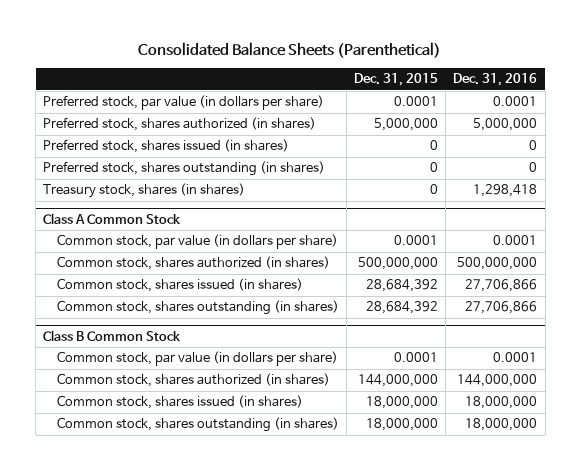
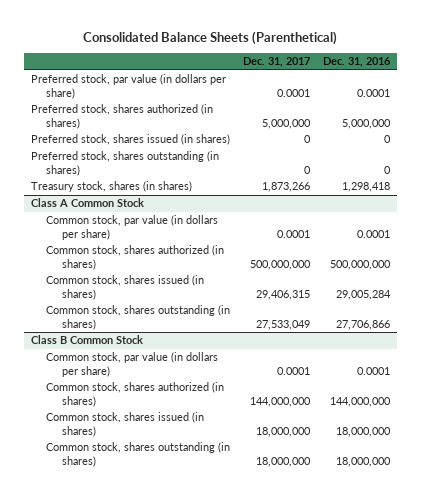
[354,73,439,87] Dec. 31, 2015 -> none
none -> [243,57,311,68] Dec. 31, 2017
[465,279,538,293] 27,706,866 -> [336,290,392,301] 29,005,284

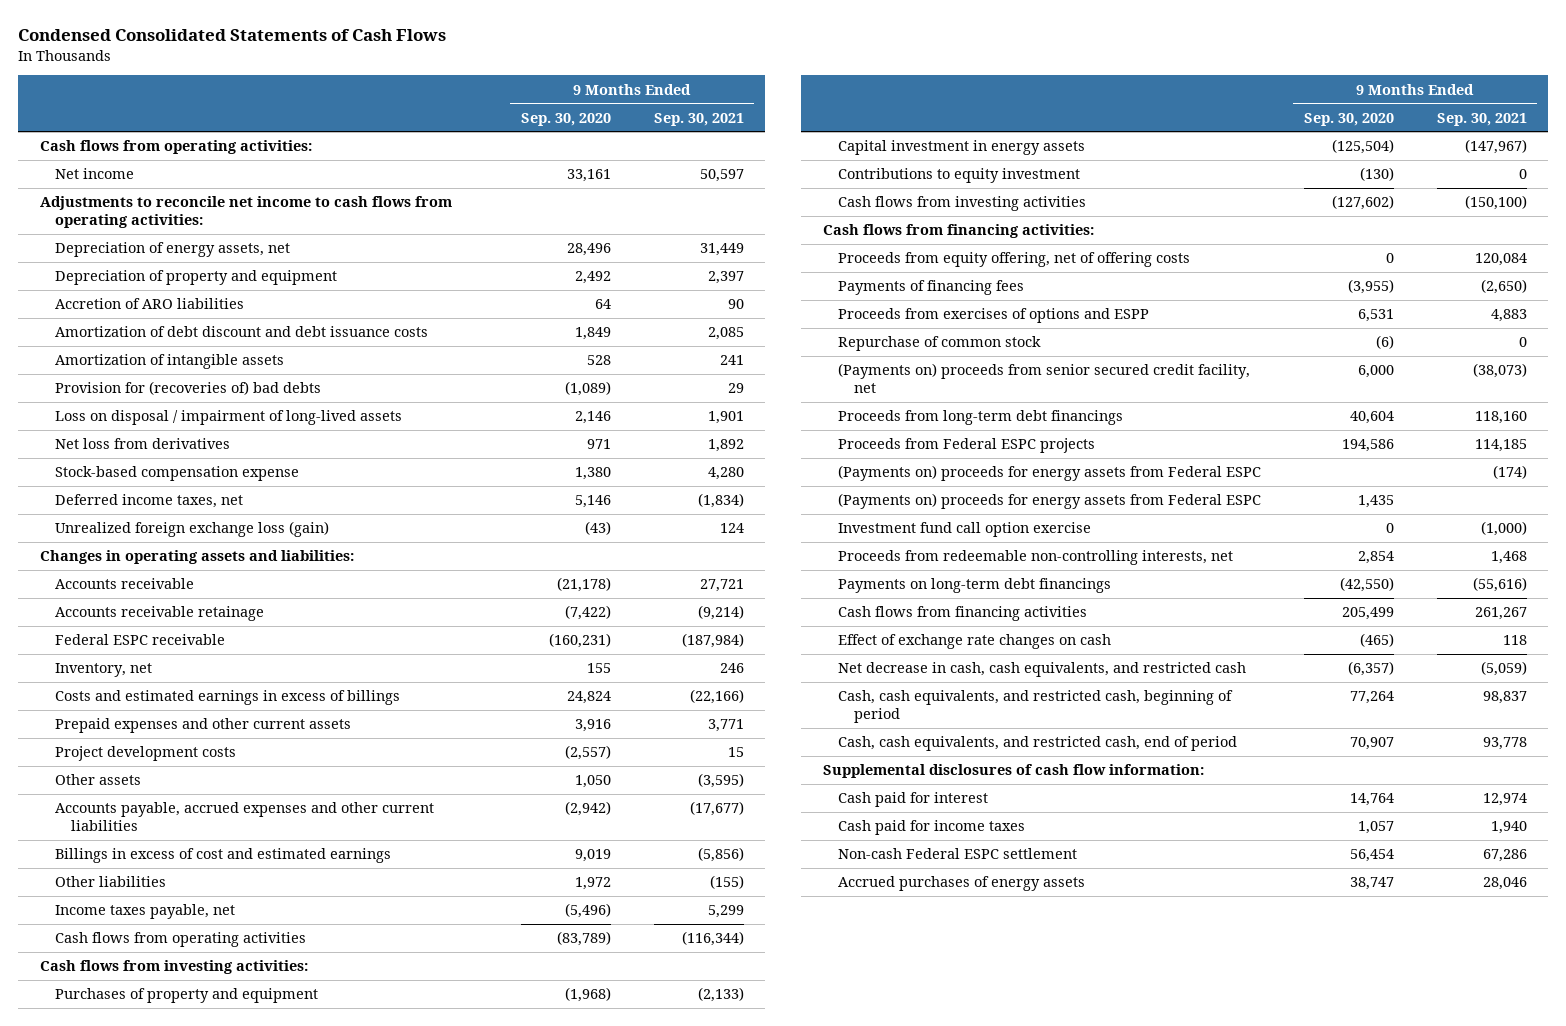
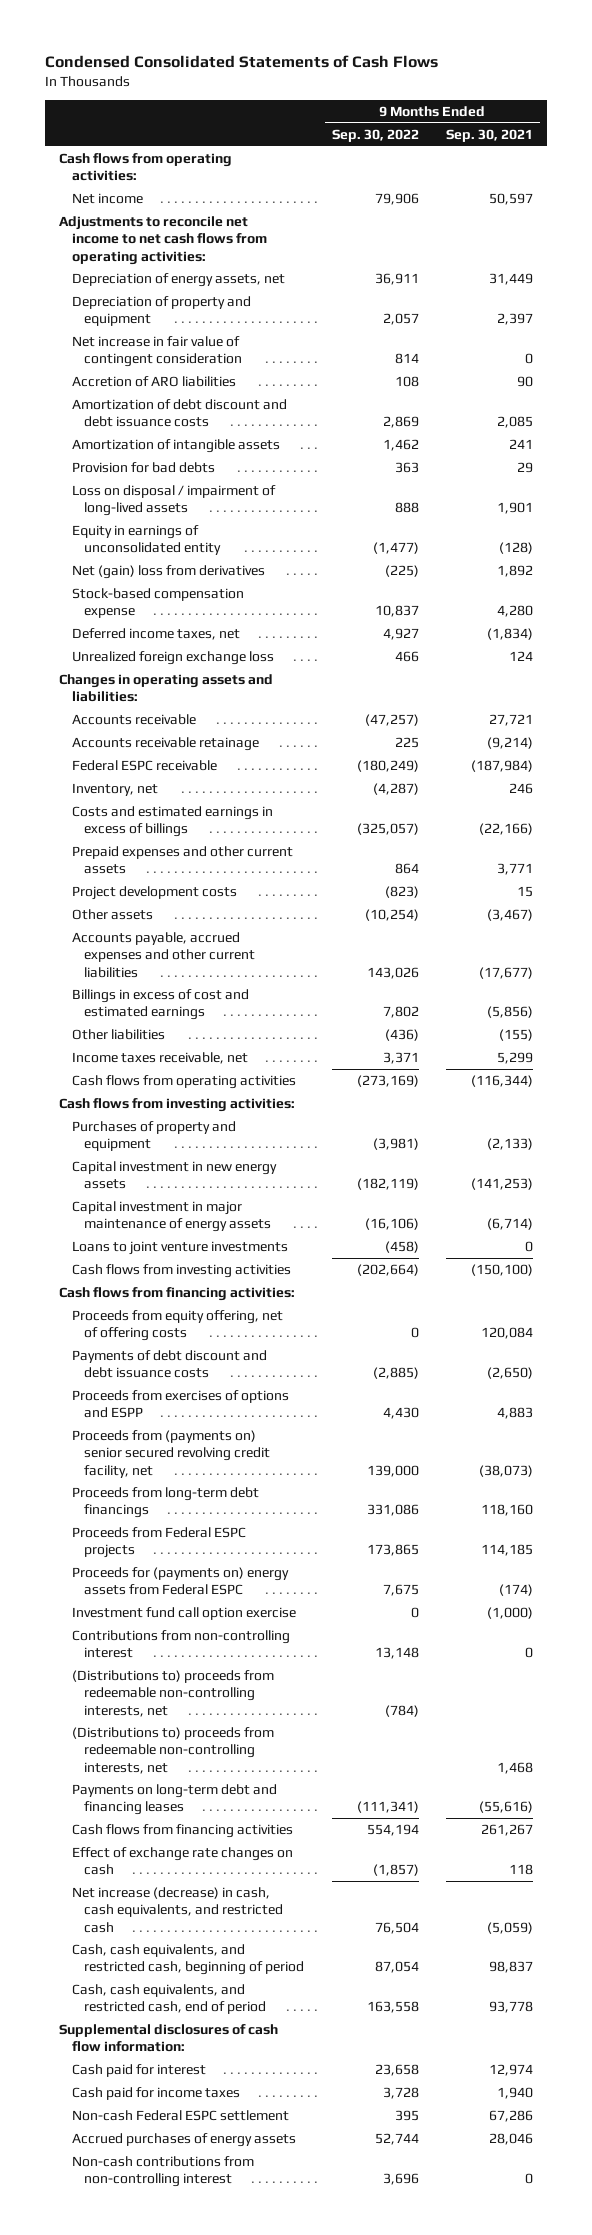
[520,112,611,126] Sep. 30, 2020 -> none
none -> [331,128,419,142] Sep. 30, 2022
[39,196,452,229] Adjustments to reconcile net income to cash flows from operating activities: -> [59,215,267,265] Adjustments to reconcile net income to net cash flows from operating activities:
none -> [71,335,243,368] Net increase in fair value of contingent consideration
[55,381,322,396] Provision for (recoveries of) bad debts -> [71,461,215,473] Provision for bad debts
none -> [71,524,222,556] Equity in earnings of unconsolidated entity
[55,438,231,450] Net loss from derivatives -> [71,564,265,579] Net (gain) loss from derivatives
[55,521,330,538] Unrealized foreign exchange loss (gain) -> [71,650,274,665] Unrealized foreign exchange loss
[697,773,744,789] (3,595) -> [487,908,534,921] (3,467)
[55,904,236,920] Income taxes payable, net -> [71,1051,248,1064] Income taxes receivable, net
[838,168,1081,184] Contributions to equity investment -> none
[838,140,1086,156] Capital investment in energy assets -> [71,1160,277,1190] Capital investment in new energy assets
[1464,139,1527,155] (147,967) -> [471,1178,534,1191] (141,253)
none -> [71,1200,272,1233] Capital investment in major maintenance of energy assets
none -> [71,1240,288,1255] Loans to joint venture investments
[838,280,1025,296] Payments of financing fees -> [71,1349,267,1379] Payments of debt discount and debt issuance costs
[838,336,1042,352] Repurchase of common stock -> none
[838,363,1251,394] (Payments on) proceeds from senior secured credit facility, net -> [71,1429,271,1478] Proceeds from (payments on) senior secured revolving credit facility, net
[838,493,1262,510] (Payments on) proceeds for energy assets from Federal ESPC -> none
[838,465,1262,482] (Payments on) proceeds for energy assets from Federal ESPC -> [71,1566,289,1596] Proceeds for (payments on) energy assets from Federal ESPC
none -> [71,1629,290,1659] Contributions from non-controlling interest
none -> [71,1669,274,1717] (Distributions to) proceeds from redeemable non-controlling interests, net
[838,550,1234,566] Proceeds from redeemable non-controlling interests, net -> [71,1726,274,1774] (Distributions to) proceeds from redeemable non-controlling interests, net
[838,578,1112,594] Payments on long-term debt financings -> [71,1783,277,1816] Payments on long-term debt and financing leases
[838,662,1247,678] Net decrease in cash, cash equivalents, and restricted cash -> [71,1886,284,1933] Net increase (decrease) in cash, cash equivalents, and restricted cash
none -> [71,2155,254,2188] Non-cash contributions from non-controlling interest

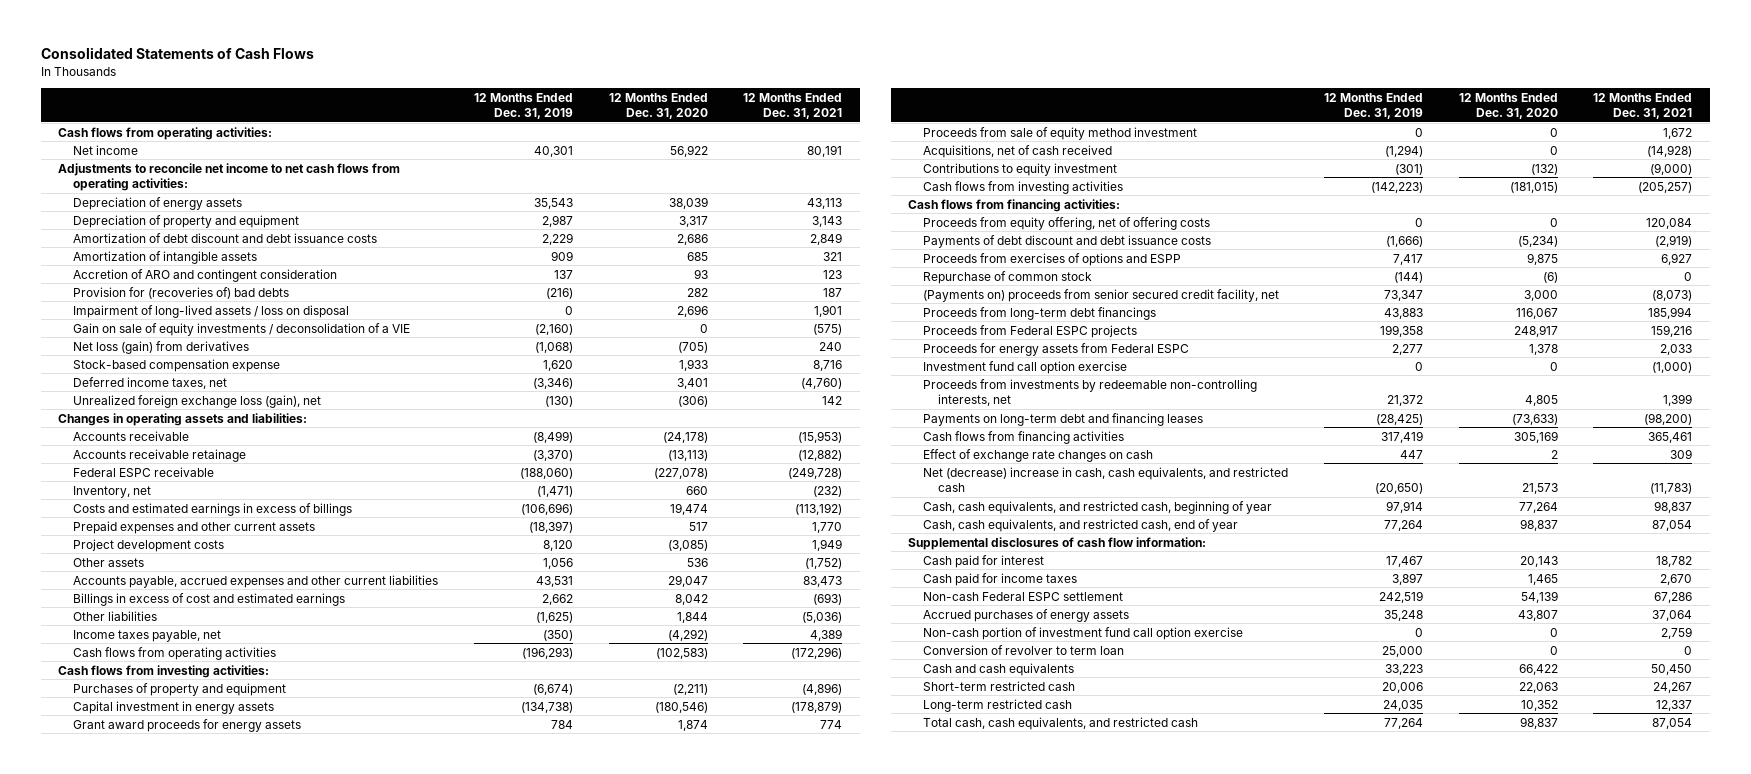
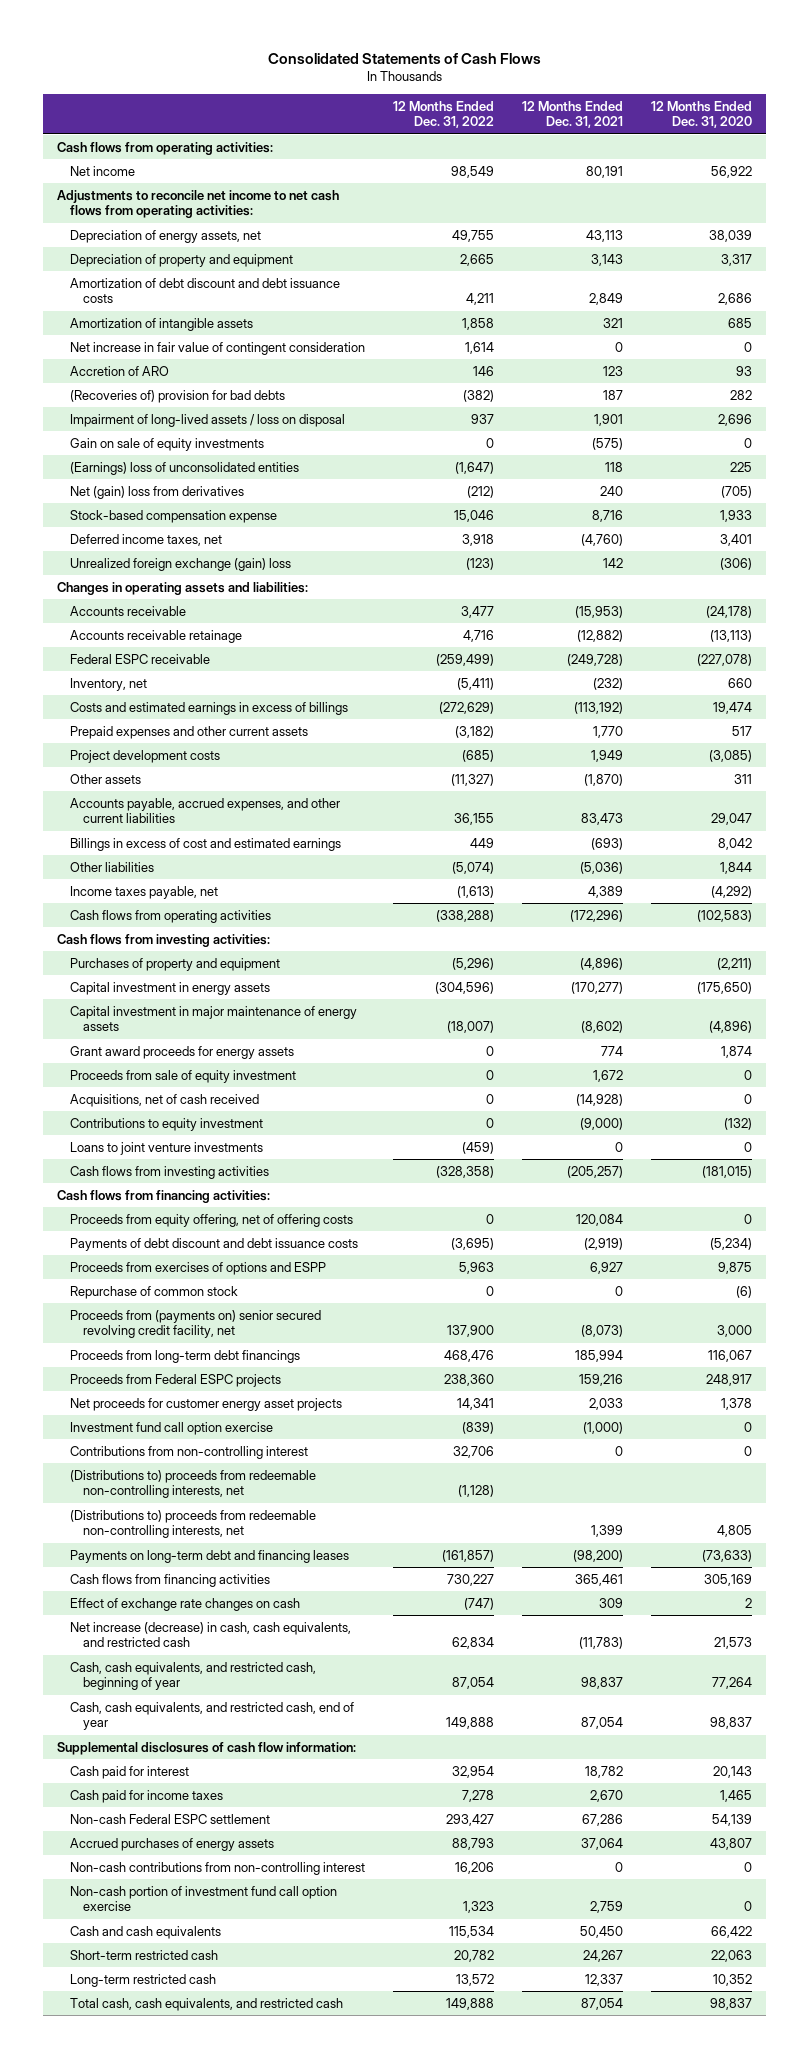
[474,92,574,120] 12 Months Ended Dec. 31, 2019 -> none
none -> [393,100,495,129] 12 Months Ended Dec. 31, 2022
[73,196,243,210] Depreciation of energy assets -> [70,229,262,243] Depreciation of energy assets, net
none -> [70,341,366,355] Net increase in fair value of contingent consideration
[73,268,338,282] Accretion of ARO and contingent consideration -> [70,365,170,376] Accretion of ARO
[73,286,290,299] Provision for (recoveries of) bad debts -> [70,389,286,403] (Recoveries of) provision for bad debts
[73,322,411,336] Gain on sale of equity investments / deconsolidation of a VIE -> [70,437,265,451] Gain on sale of equity investments
none -> [70,461,300,475] (Earnings) loss of unconsolidated entities
[73,340,250,354] Net loss (gain) from derivatives -> [70,485,245,499] Net (gain) loss from derivatives
[73,394,322,408] Unrealized foreign exchange loss (gain), net -> [70,557,292,571] Unrealized foreign exchange (gain) loss
[686,557,708,567] 536 -> [733,773,752,784] 311
[805,557,843,569] (1,752) -> [584,773,624,786] (1,870)
[73,574,439,588] Accounts payable, accrued expenses and other current liabilities -> [70,797,341,824] Accounts payable, accrued expenses, and other current liabilities
[654,701,708,713] (180,546) -> [696,981,752,994] (175,650)
[791,700,843,713] (178,879) -> [571,981,624,994] (170,277)
none -> [70,1005,358,1032] Capital investment in major maintenance of energy assets
[923,126,1198,140] Proceeds from sale of equity method investment -> [70,1069,297,1083] Proceeds from sale of equity investment
none -> [70,1141,264,1155] Loans to joint venture investments
[923,288,1280,302] (Payments on) proceeds from senior secured credit facility, net -> [70,1309,322,1339] Proceeds from (payments on) senior secured revolving credit facility, net
[923,342,1190,356] Proceeds for energy assets from Federal ESPC -> [70,1397,343,1411] Net proceeds for customer energy asset projects
none -> [70,1445,309,1459] Contributions from non-controlling interest
none -> [70,1469,317,1499] (Distributions to) proceeds from redeemable non-controlling interests, net
[923,378,1258,407] Proceeds from investments by redeemable non-controlling interests, net -> [70,1509,317,1539] (Distributions to) proceeds from redeemable non-controlling interests, net
[923,466,1289,493] Net (decrease) increase in cash, cash equivalents, and restricted cash -> [70,1621,352,1648] Net increase (decrease) in cash, cash equivalents, and restricted cash
none -> [70,1861,366,1875] Non-cash contributions from non-controlling interest
[923,644,1125,655] Conversion of revolver to term loan -> none

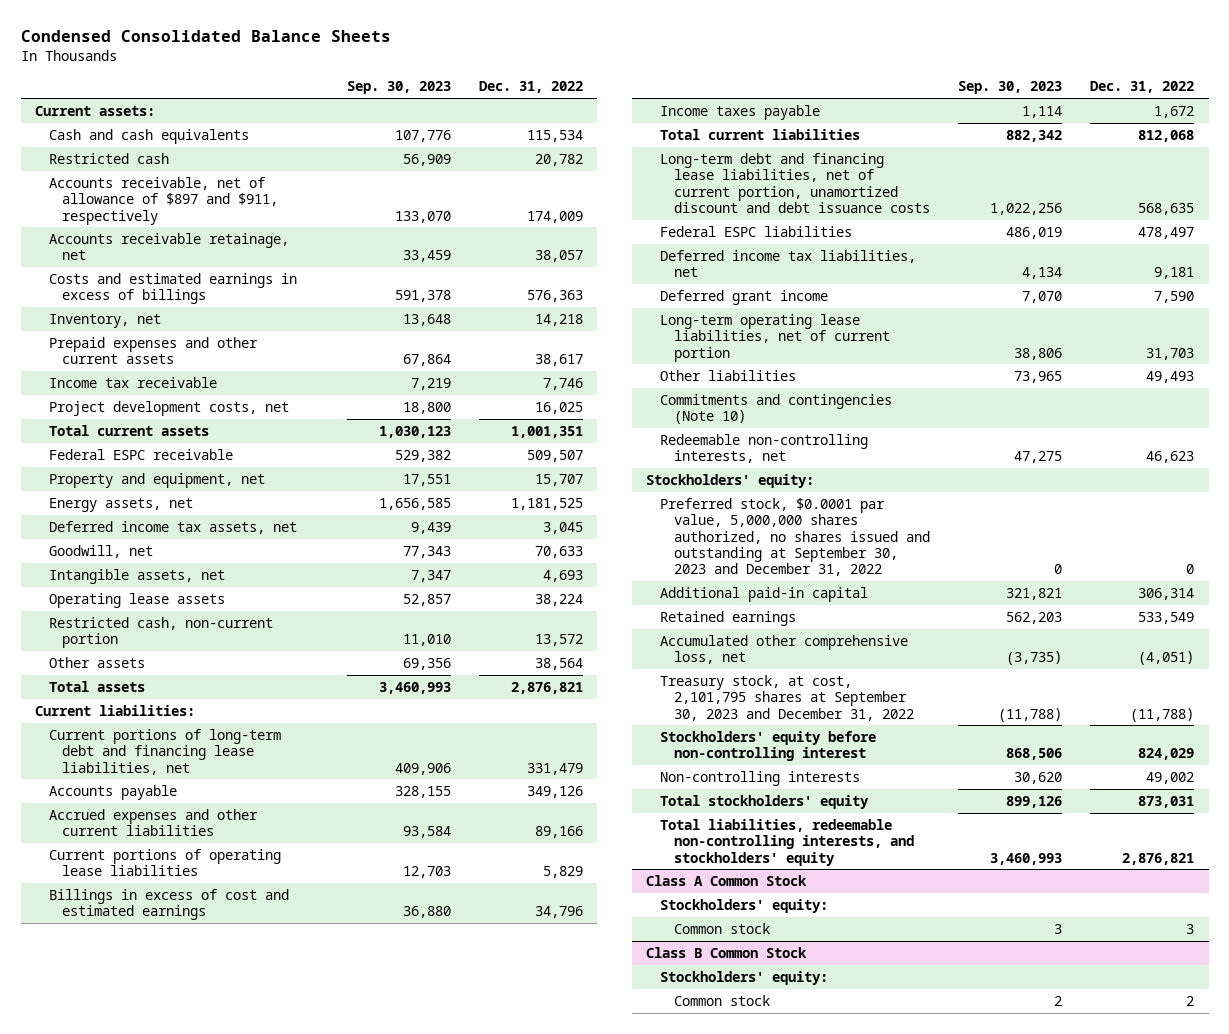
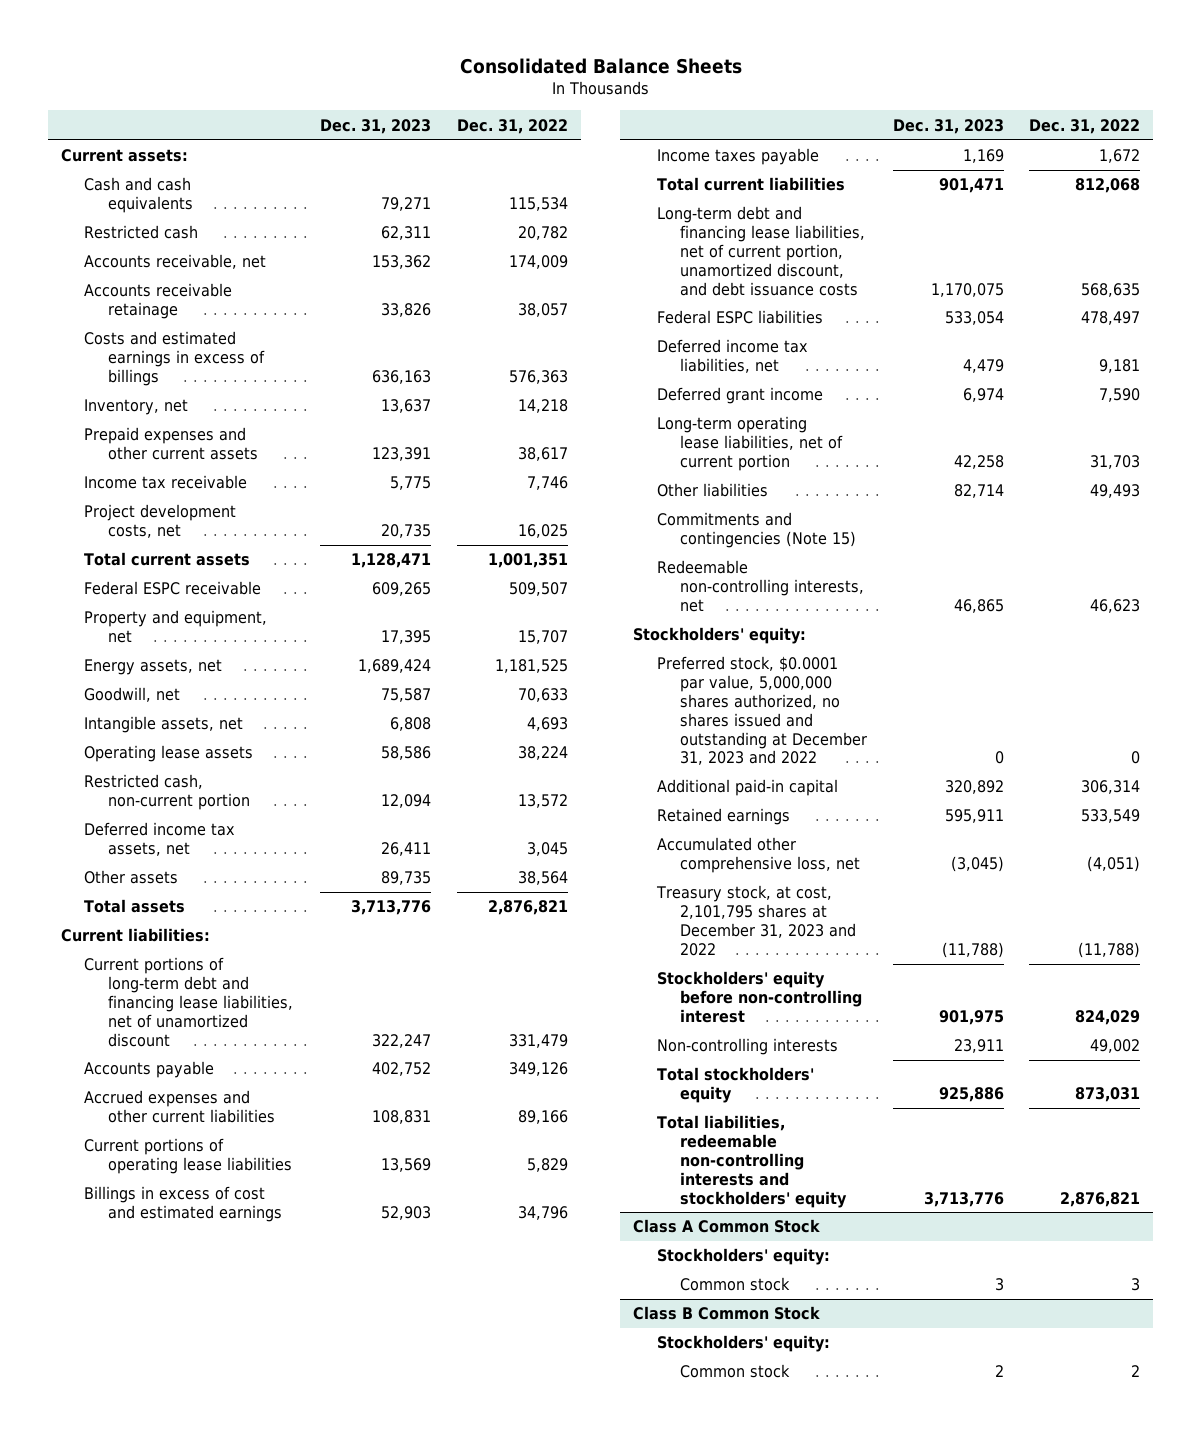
[20,30,391,43] Condensed Consolidated Balance Sheets -> [459,57,742,74] Consolidated Balance Sheets
[346,81,451,95] Sep. 30, 2023 -> none
none -> [320,118,432,134] Dec. 31, 2023
[48,176,279,225] Accounts receivable, net of allowance of $897 and $911, respectively -> [84,254,267,270] Accounts receivable, net
[48,232,289,261] Accounts receivable retainage, net -> [84,283,233,320] Accounts receivable retainage
[48,520,297,534] Deferred income tax assets, net -> [84,822,236,857] Deferred income tax assets, net
[48,728,281,775] Current portions of long-term debt and financing lease liabilities, net -> [84,957,293,1047] Current portions of long-term debt and financing lease liabilities, net of unamortized discount
[659,152,930,213] Long-term debt and financing lease liabilities, net of current portion, unamortized discount and debt issuance costs -> [656,206,866,296] Long-term debt and financing lease liabilities, net of current portion, unamortized discount, and debt issuance costs
[659,393,892,425] Commitments and contingencies (Note 10) -> [656,512,857,549] Commitments and contingencies (Note 15)
[659,497,930,577] Preferred stock, $0.0001 par value, 5,000,000 shares authorized, no shares issued and outstanding at September 30, 2023 and December 31, 2022 -> [656,656,868,766] Preferred stock, $0.0001 par value, 5,000,000 shares authorized, no shares issued and outstanding at December 31, 2023 and 2022
[659,674,914,721] Treasury stock, at cost, 2,101,795 shares at September 30, 2023 and December 31, 2022 -> [655,885,857,956] Treasury stock, at cost, 2,101,795 shares at December 31, 2023 and 2022
[659,818,914,866] Total liabilities, redeemable non-controlling interests, and stockholders' equity -> [656,1115,848,1208] Total liabilities, redeemable non-controlling interests and stockholders' equity

